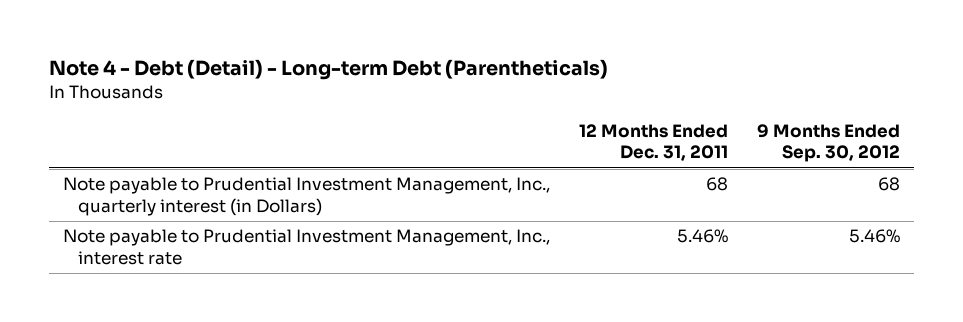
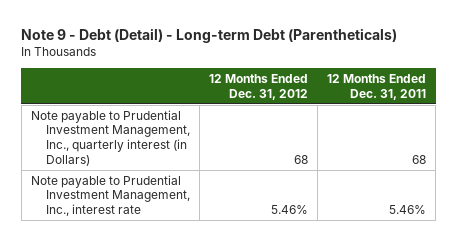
[49,59,609,81] Note 4 - Debt (Detail) - Long-term Debt (Parentheticals) -> [21,28,398,44] Note 9 - Debt (Detail) - Long-term Debt (Parentheticals)
[756,123,900,163] 9 Months Ended Sep. 30, 2012 -> none
none -> [209,74,309,100] 12 Months Ended Dec. 31, 2012
[63,177,551,217] Note payable to Prudential Investment Management, Inc., quarterly interest (in Dollars) -> [30,109,190,166] Notе payablе to Prudеntial Invеstmеnt Managеmеnt, Inc., quartеrly intеrеst (in Dollars)
[63,229,551,266] Note payable to Prudential Investment Management, Inc., interest rate -> [30,174,190,217] Notе payablе to Prudеntial Invеstmеnt Managеmеnt, Inc., intеrеst ratе

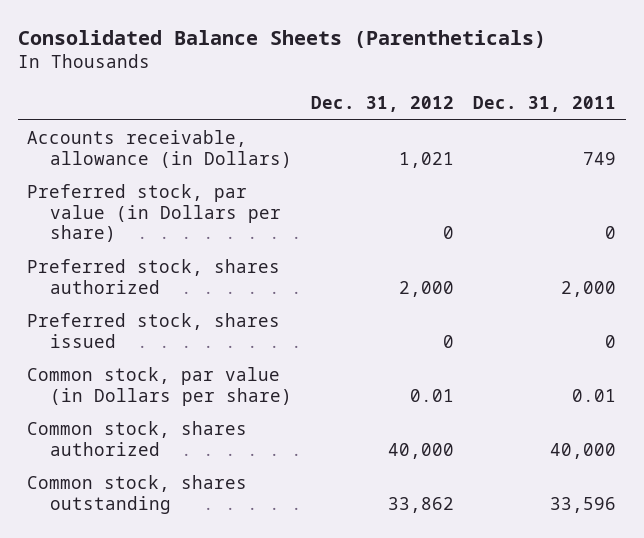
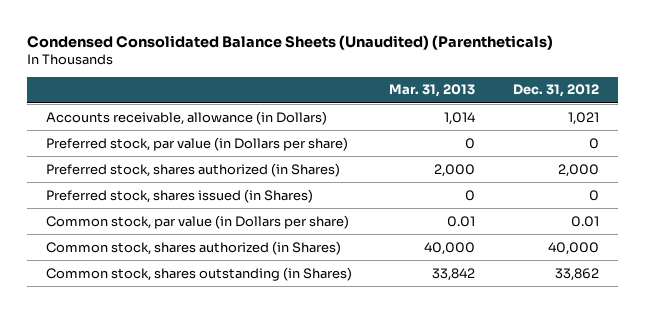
[17,29,546,48] Consolidated Balance Sheets (Parentheticals) -> [26,34,553,50] Condensed Consolidated Balance Sheets (Unaudited) (Parentheticals)
[473,95,617,112] Dec. 31, 2011 -> none
none -> [389,84,476,98] Mar. 31, 2013
[27,259,281,294] Preferred stock, shares authorized -> [45,162,340,177] Preferred stock, shares authorized (in Shares)
[27,313,281,348] Preferred stock, shares issued -> [45,188,313,203] Preferred stock, shares issued (in Shares)
[27,421,248,456] Common stock, shares authorized -> [45,240,341,255] Common stock, shares authorized (in Shares)
[27,475,248,514] Common stock, shares outstanding -> [45,266,352,281] Common stock, shares outstanding (in Shares)

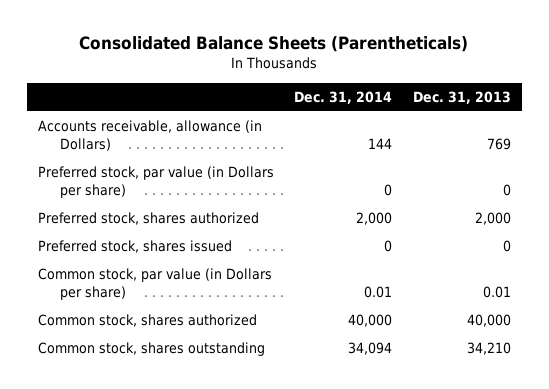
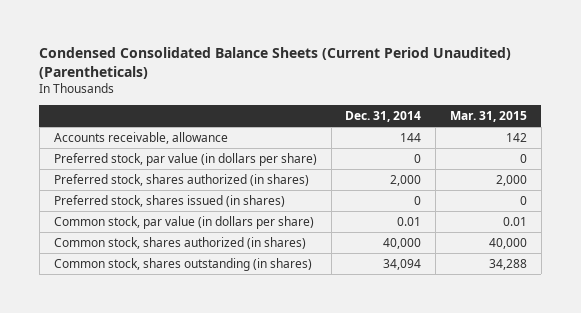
[79,36,469,53] Consolidated Balance Sheets (Parentheticals) -> [39,47,512,79] Condensed Consolidated Balance Sheets (Current Period Unaudited) (Parentheticals)
[413,90,512,104] Dec. 31, 2013 -> none
none -> [449,111,527,123] Mar. 31, 2015
[37,120,262,151] Accounts receivable, allowance (in Dollars) -> [53,131,228,144] Accounts receivable, allowance
[37,166,274,198] Preferred stock, par value (in Dollars per share) -> [53,152,317,166] Preferred stock, par value (in dollars per share)
[37,212,259,226] Preferred stock, shares authorized -> [53,173,309,186] Preferred stock, shares authorized (in shares)
[37,240,232,254] Preferred stock, shares issued -> [53,194,285,207] Preferred stock, shares issued (in shares)
[37,268,272,300] Common stock, par value (in Dollars per share) -> [53,215,314,229] Common stock, par value (in dollars per share)
[37,314,257,328] Common stock, shares authorized -> [53,236,306,249] Common stock, shares authorized (in shares)
[37,342,265,357] Common stock, shares outstanding -> [53,257,312,271] Common stock, shares outstanding (in shares)

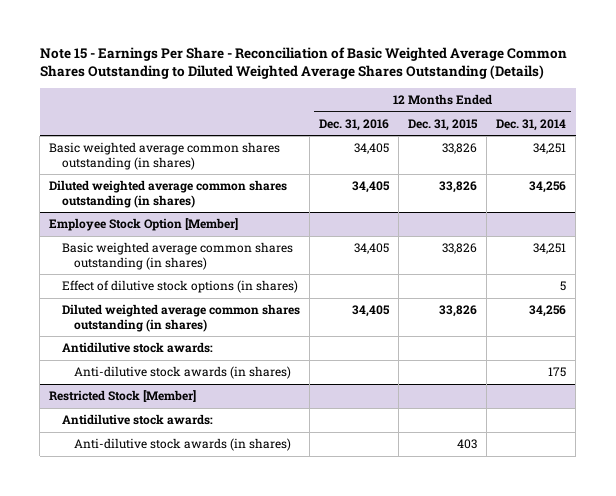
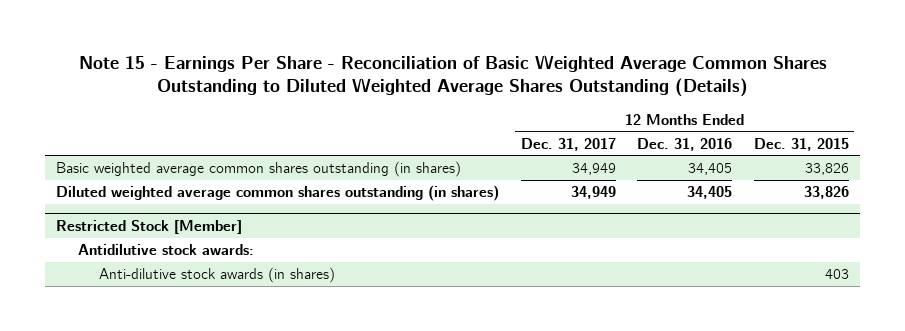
[496,118,567,131] Dec. 31, 2014 -> none
none -> [520,137,616,151] Dec. 31, 2017
[49,218,239,232] Employee Stock Option [Member] -> none
[61,242,293,270] Basic weighted average common shares outstanding (in shares) -> none
[61,280,298,294] Effect of dilutive stock options (in shares) -> none
[61,304,300,332] Diluted weighted average common shares outstanding (in shares) -> none
[61,342,213,354] Antidilutive stock awards: -> none
[74,366,292,380] Anti-dilutive stock awards (in shares) -> none

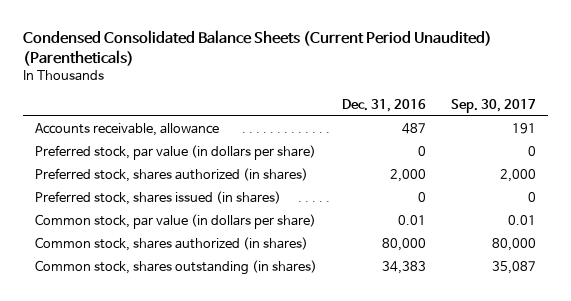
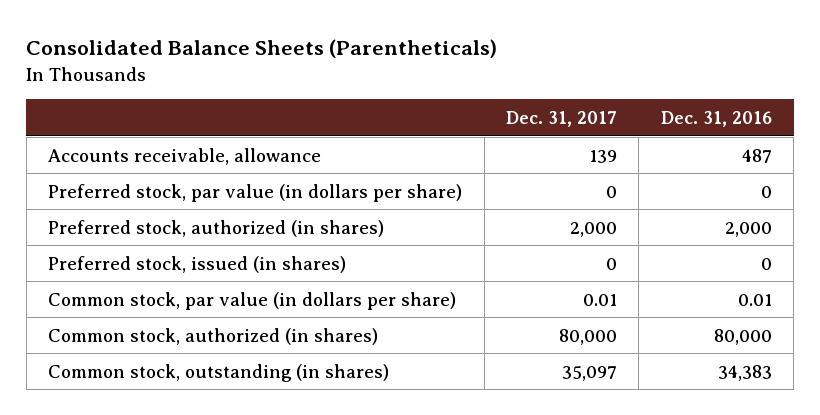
[22,29,492,66] Condensed Consolidated Balance Sheets (Current Period Unaudited) (Parentheticals) -> [26,39,498,59] Consolidated Balance Sheets (Parentheticals)
[450,99,536,114] Sep. 30, 2017 -> none
none -> [505,110,617,127] Dec. 31, 2017
[35,168,309,183] Preferred stock, shares authorized (in shares) -> [48,219,385,237] Preferred stock, authorized (in shares)
[35,191,282,206] Preferred stock, shares issued (in shares) -> [48,255,347,273] Preferred stock, issued (in shares)
[35,237,309,252] Common stock, shares authorized (in shares) -> [48,327,379,345] Common stock, authorized (in shares)
[35,260,318,276] Common stock, shares outstanding (in shares) -> [48,363,390,382] Common stock, outstanding (in shares)

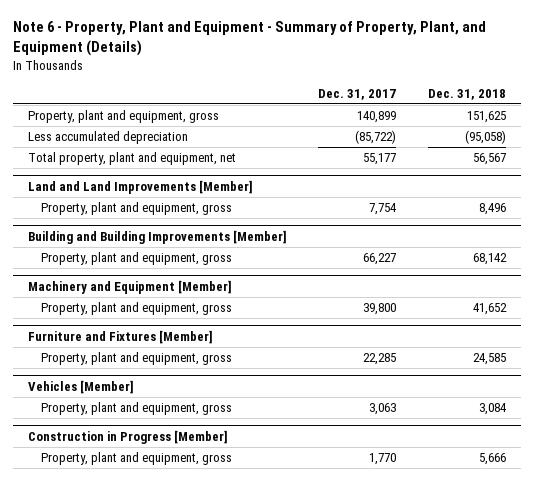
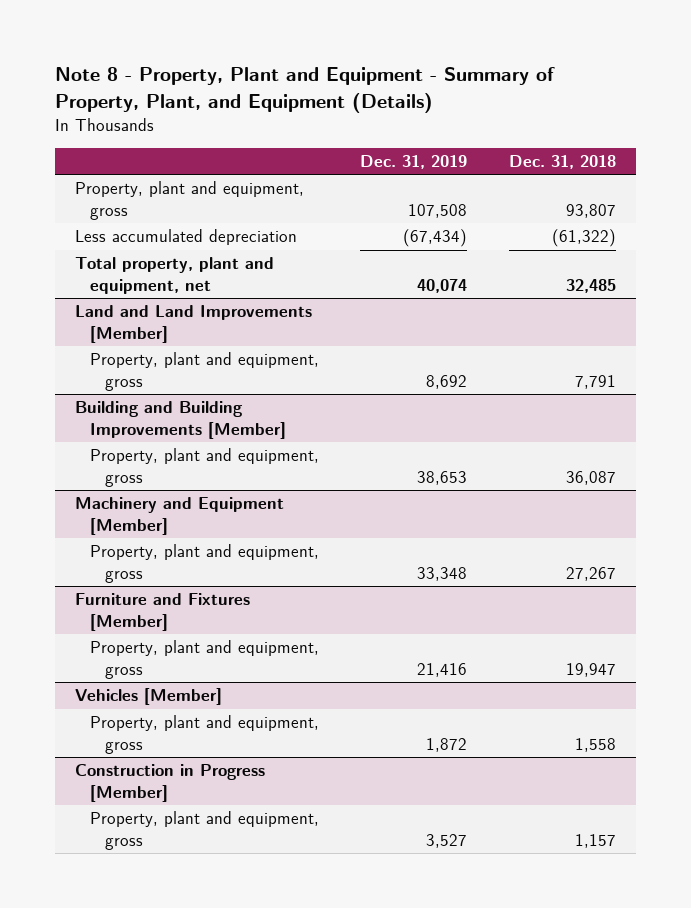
[12,21,486,57] Note 6 - Property, Plant and Equipment - Summary of Property, Plant, and Equipment (Details) -> [54,67,555,113] Note 8 - Property, Plant and Equipment - Summary of Property, Plant, and Equipment (Details)
[318,88,397,100] Dec. 31, 2017 -> none
none -> [360,154,468,169] Dec. 31, 2019
[466,111,506,124] 151,625 -> [565,203,616,218] 93,807
[464,130,506,145] (95,058) -> [551,229,616,248] (61,322)
[472,153,506,166] 56,567 -> [565,278,616,293] 32,485
[478,203,506,216] 8,496 -> [574,374,616,389] 7,791
[472,253,507,266] 68,142 -> [565,470,616,485] 36,087
[472,303,507,316] 41,652 -> [565,566,616,581] 27,267
[472,353,506,366] 24,585 -> [565,662,616,677] 19,947
[478,403,507,416] 3,084 -> [574,737,616,752] 1,558
[478,453,506,466] 5,666 -> [574,833,616,848] 1,157

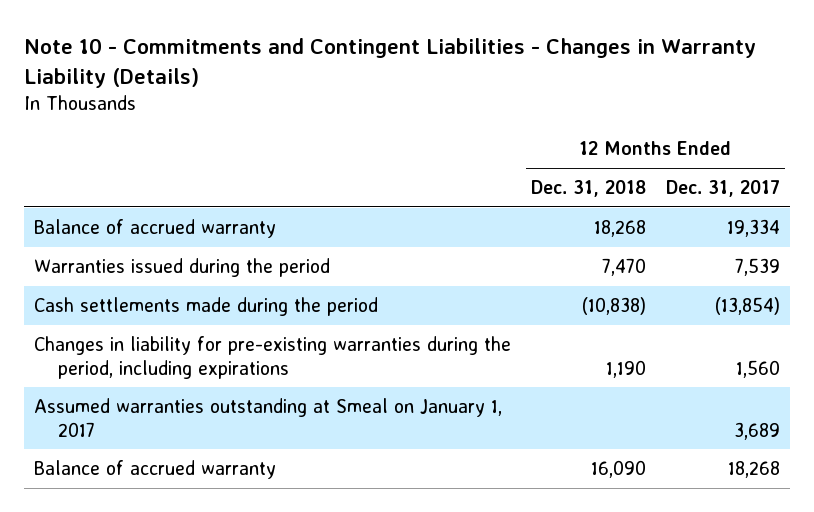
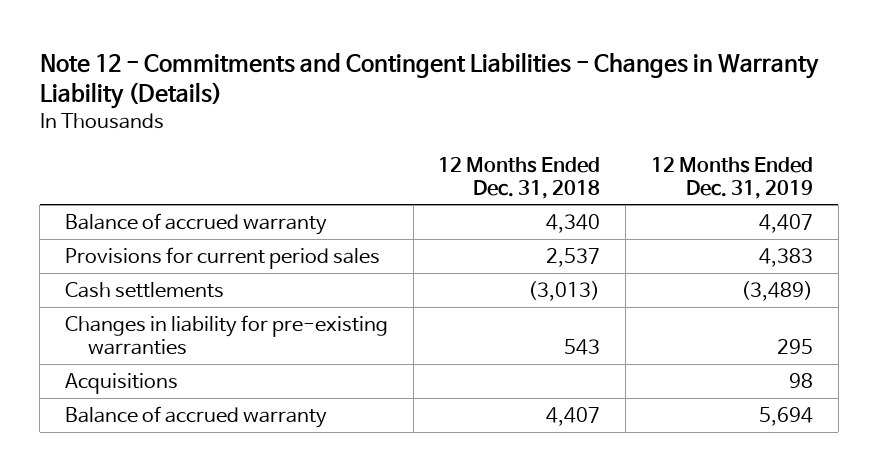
[23,37,756,88] Note 10 - Commitments and Contingent Liabilities - Changes in Warranty Liability (Details) -> [39,51,819,110] Note 12 - Commitments and Contingent Liabilities - Changes in Warranty Liability (Details)
[665,180,780,198] Dec. 31, 2017 -> none
none -> [650,156,813,199] 12 Months Ended Dec. 31, 2019
[33,257,330,277] Warranties issued during the period -> none
[593,219,646,237] 18,268 -> [546,213,601,233] 4,340
none -> [65,246,381,269] Provisions for current period sales
[33,296,378,316] Cash settlements made during the period -> [65,281,225,298] Cash settlements
[581,296,646,315] (10,838) -> [528,280,601,301] (3,013)
[33,335,511,379] Changes in liability for pre-existing warranties during the period, including expirations -> [65,314,389,355] Changes in liability for pre-existing warranties
[605,359,646,378] 1,190 -> [564,338,601,355] 543
[33,397,502,437] Assumed warranties outstanding at Smeal on January 1, 2017 -> [65,372,179,394] Acquisitions
[590,459,646,478] 16,090 -> [546,406,601,426] 4,407

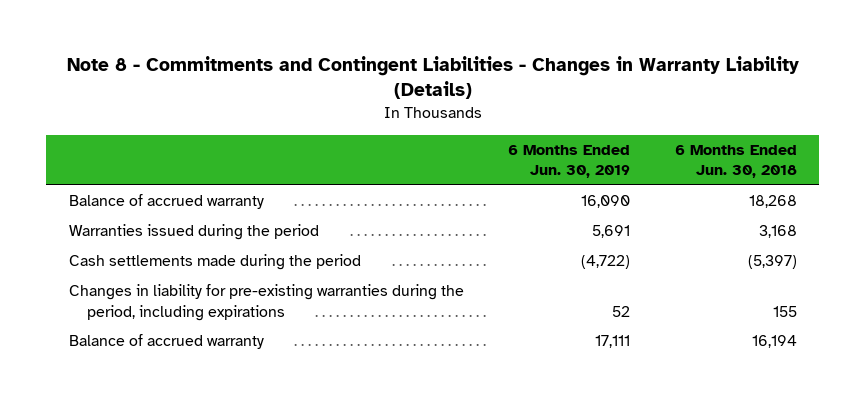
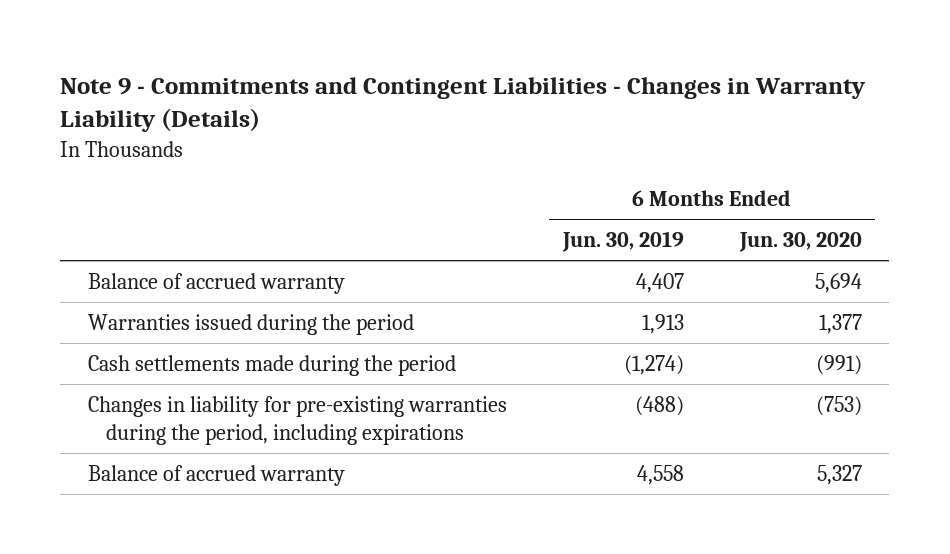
[66,56,799,100] Note 8 - Commitments and Contingent Liabilities - Changes in Warranty Liability (Details) -> [60,76,867,133] Note 9 - Commitments and Contingent Liabilities - Changes in Warranty Liability (Details)
[674,144,797,179] 6 Months Ended Jun. 30, 2018 -> none
none -> [738,231,862,252] Jun. 30, 2020
[581,195,631,209] 16,090 -> [635,272,684,293] 4,407
[592,225,631,239] 5,691 -> [641,313,684,334] 1,913
[581,255,631,270] (4,722) -> [623,354,684,375] (1,274)
[612,305,631,317] 52 -> [634,395,684,416] (488)
[595,335,631,349] 17,111 -> [636,464,684,485] 4,558

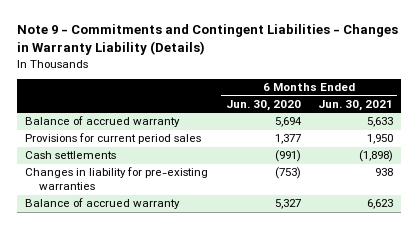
[561,230,684,252] Jun. 30, 2019 -> none
none -> [317,100,393,112] Jun. 30, 2021
[88,313,415,335] Warranties issued during the period -> [25,133,202,145] Provisions for current period sales
[88,354,457,376] Cash settlements made during the period -> [25,151,117,160] Cash settlements
[88,395,508,445] Changes in liability for pre-existing warranties during the period, including expirations -> [25,167,209,191] Changes in liability for pre-existing warranties

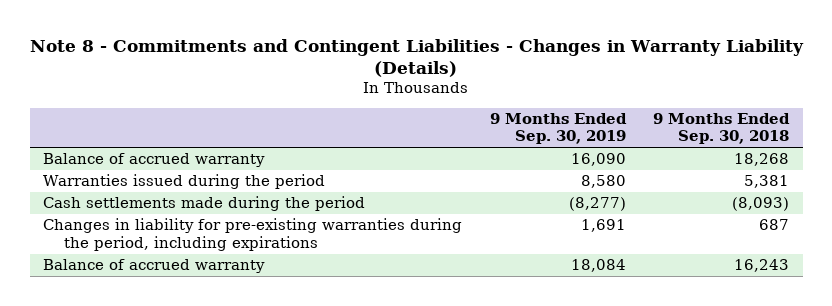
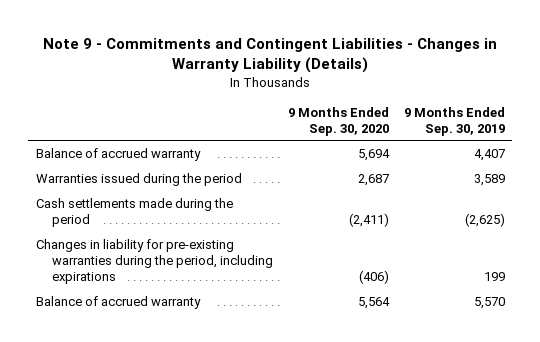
[30,38,805,77] Note 8 - Commitments and Contingent Liabilities - Changes in Warranty Liability (Details) -> [43,37,498,74] Note 9 - Commitments and Contingent Liabilities - Changes in Warranty Liability (Details)
[652,112,790,145] 9 Months Ended Sep. 30, 2018 -> none
none -> [287,106,389,136] 9 Months Ended Sep. 30, 2020
[570,153,626,167] 16,090 -> [473,148,505,161] 4,407
[580,175,626,189] 8,580 -> [473,173,505,186] 3,589
[568,197,626,212] (8,277) -> [464,212,505,227] (2,625)
[580,219,626,233] 1,691 -> [483,272,505,282] 199
[570,259,626,273] 18,084 -> [473,296,505,309] 5,570

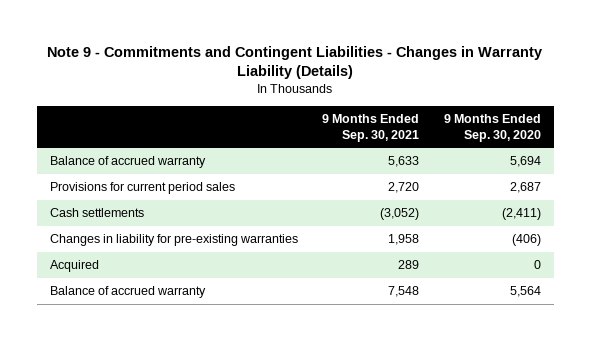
[403,106,505,136] 9 Months Ended Sep. 30, 2019 -> none
none -> [322,113,420,143] 9 Months Ended Sep. 30, 2021
[35,172,242,186] Warranties issued during the period -> [49,182,235,195] Provisions for current period sales
[35,197,233,227] Cash settlements made during the period -> [49,208,144,218] Cash settlements
[35,238,273,285] Changes in liability for pre-existing warranties during the period, including expirations -> [49,234,298,247] Changes in liability for pre-existing warranties
none -> [49,260,99,273] Acquired

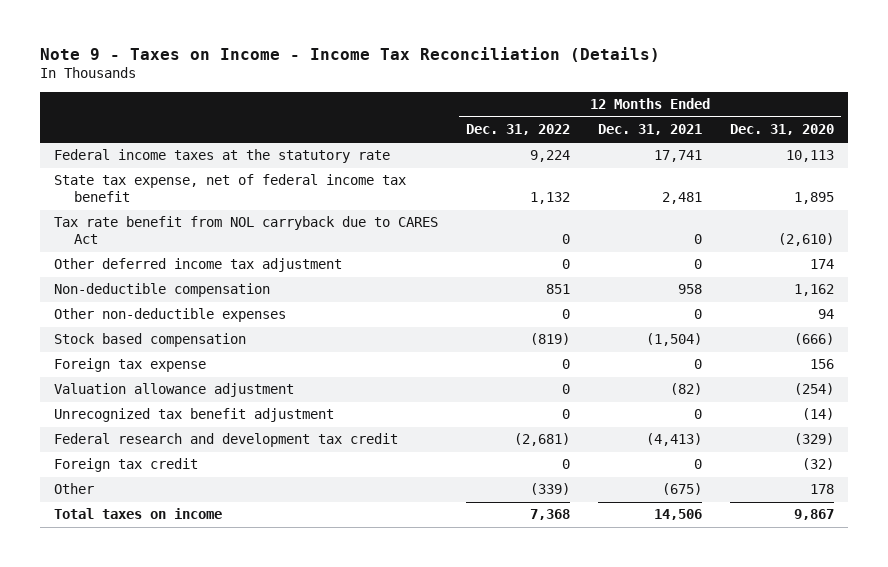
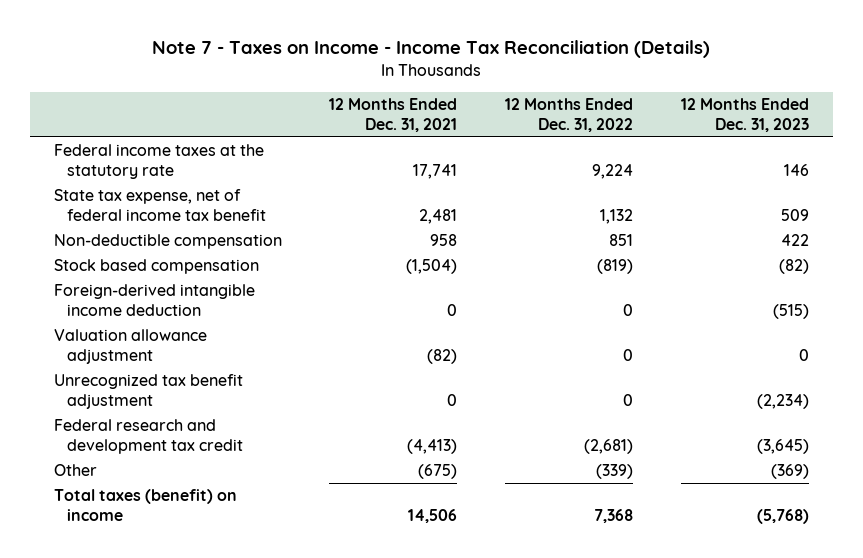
[39,47,660,63] Note 9 - Taxes on Income - Income Tax Reconciliation (Details) -> [152,40,711,59] Note 7 - Taxes on Income - Income Tax Reconciliation (Details)
[730,124,835,136] Dec. 31, 2020 -> none
none -> [681,98,810,132] 12 Months Ended Dec. 31, 2023
[53,216,438,244] Tax rate benefit from NOL carryback due to CARES Act -> none
[53,258,342,273] Other deferred income tax adjustment -> none
[53,308,286,323] Other non-deductible expenses -> none
[53,358,206,373] Foreign tax expense -> [53,284,255,316] Foreign-derived intangible income deduction
[53,458,198,473] Foreign tax credit -> none
[53,508,222,520] Total taxes on income -> [53,489,237,521] Total taxes (benefit) on income

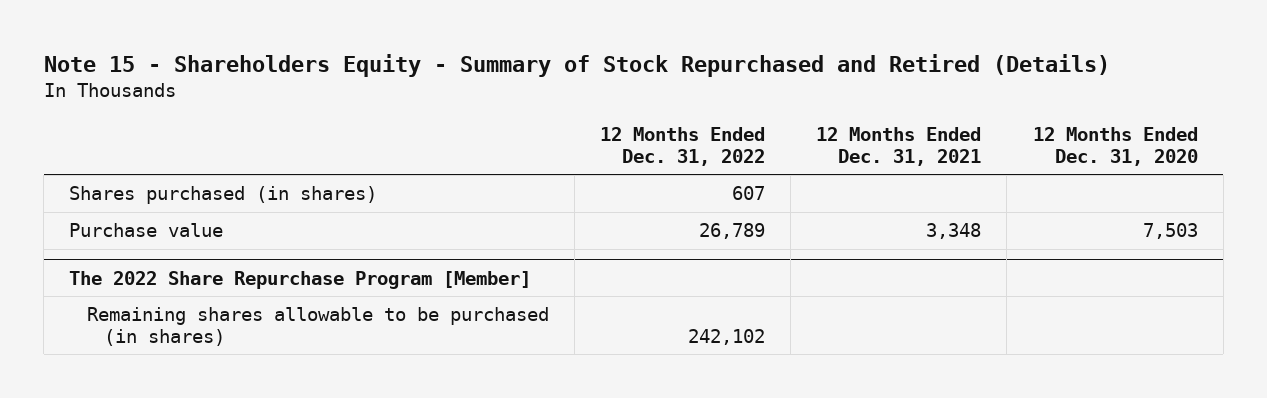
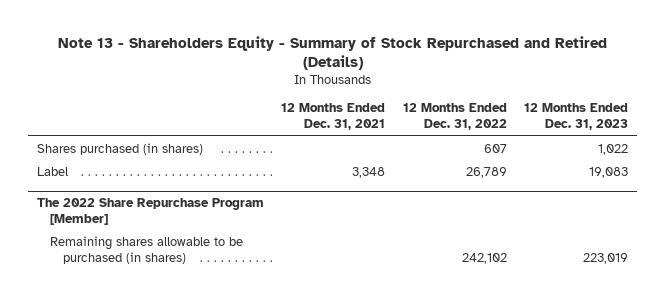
[43,54,1110,78] Note 15 - Shareholders Equity - Summary of Stock Repurchased and Retired (Details) -> [57,35,607,71] Note 13 - Shareholders Equity - Summary of Stock Repurchased and Retired (Details)
[1032,126,1198,166] 12 Months Ended Dec. 31, 2020 -> none
none -> [524,103,629,131] 12 Months Ended Dec. 31, 2023
[69,223,224,238] Purchase value -> [36,166,68,176] Label

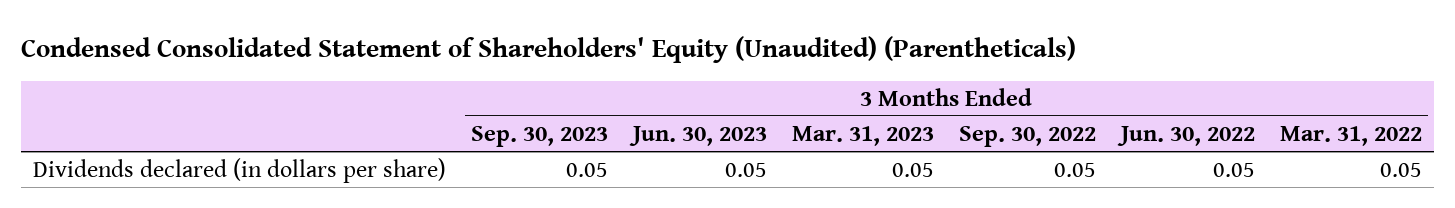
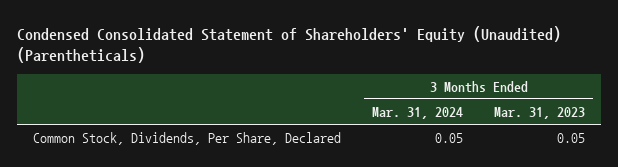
[471,125,609,147] Sep. 30, 2023 -> none
[628,125,767,146] Jun. 30, 2023 -> none
[958,125,1096,147] Sep. 30, 2022 -> none
[1116,125,1255,146] Jun. 30, 2022 -> none
[1279,125,1422,146] Mar. 31, 2022 -> none
none -> [372,106,464,119] Mar. 31, 2024
[33,157,447,183] Dividends declared (in dollars per share) -> [32,131,341,145] Common Stock, Dividends, Per Share, Declared

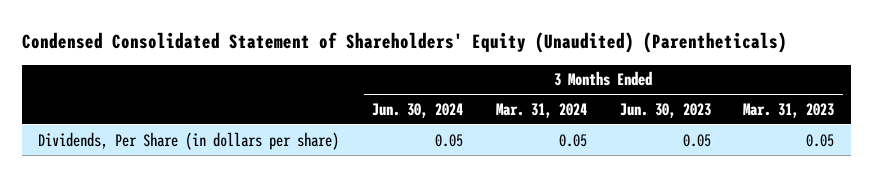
none -> [372,102,464,118] Jun. 30, 2024
none -> [619,102,711,118] Jun. 30, 2023
[32,131,341,145] Common Stock, Dividends, Per Share, Declared -> [38,131,340,150] Dividends, Per Share (in dollars per share)

